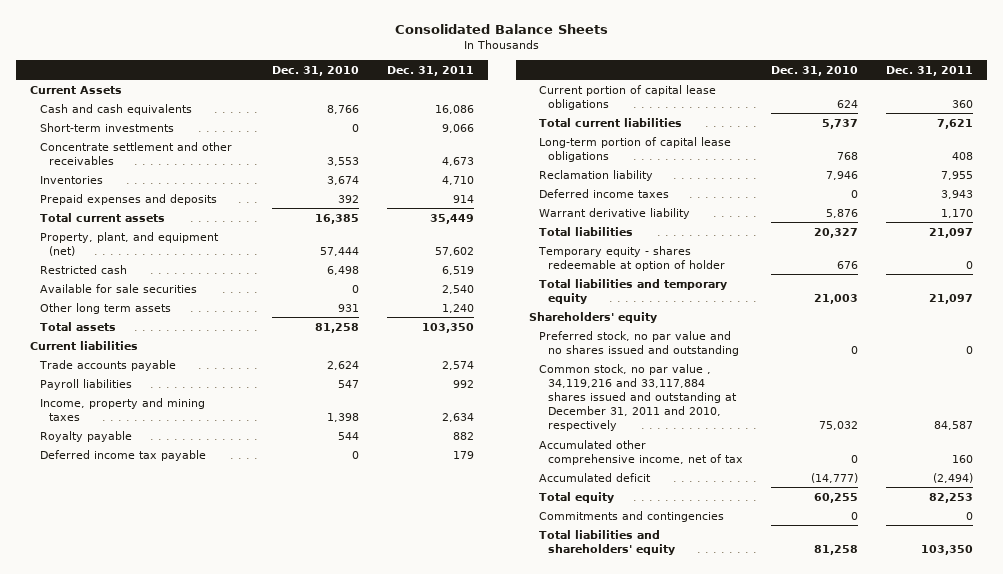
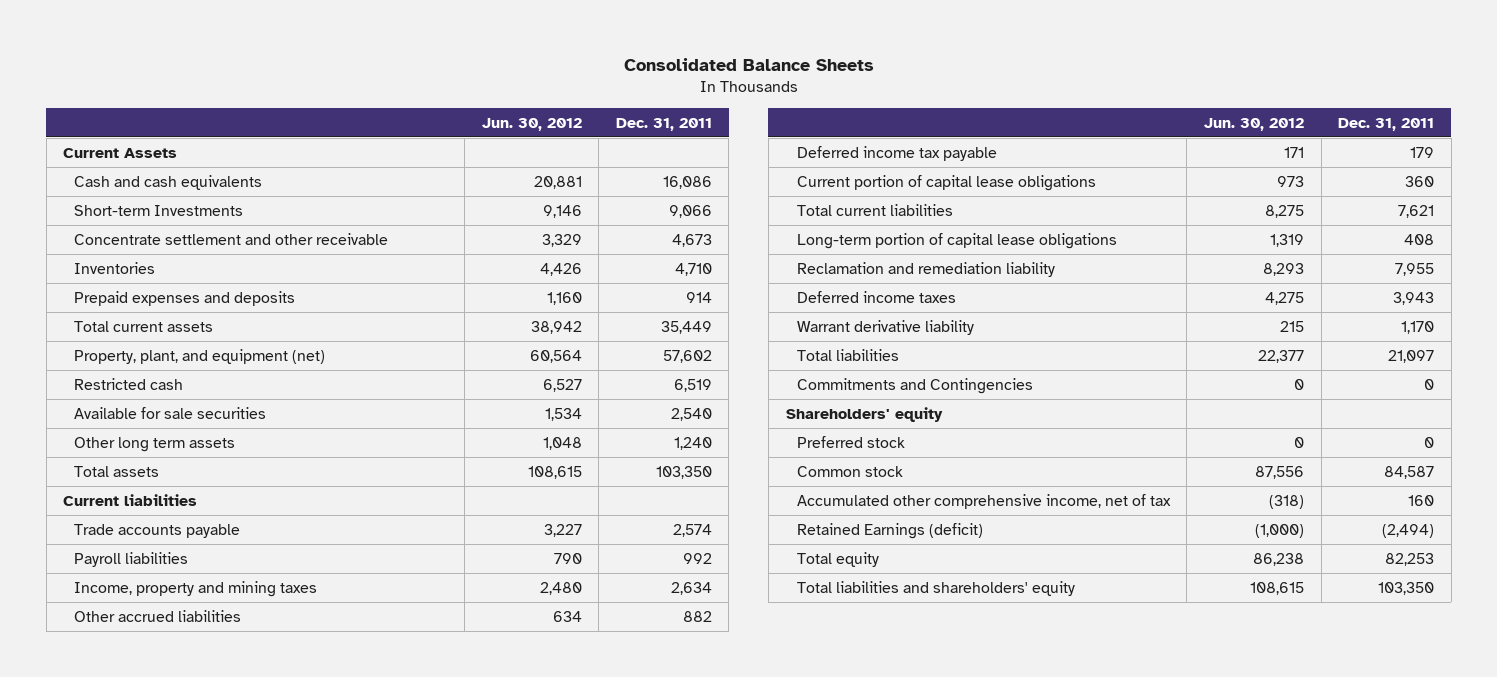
[271,65,359,76] Dec. 31, 2010 -> none
none -> [481,117,582,131] Jun. 30, 2012
[39,122,174,132] Short-term investments -> [74,204,244,216] Short-term Investments
[39,141,232,165] Concentrate settlement and other receivables -> [74,232,389,245] Concentrate settlement and other receivable
[39,430,132,442] Royalty payable -> [74,609,242,622] Other accrued liabilities
[538,169,653,181] Reclamation liability -> [796,261,1055,277] Reclamation and remediation liability
[537,245,726,271] Temporary equity - shares redeemable at option of holder -> none
[538,278,727,304] Total liabilities and temporary equity -> none
none -> [796,377,1033,394] Commitments and Contingencies
[538,330,740,356] Preferred stock, no par value and no shares issued and outstanding -> [796,435,905,448] Preferred stock
[538,363,738,432] Common stock, no par value , 34,119,216 and 33,117,884 shares issued and outstanding at December 31, 2011 and 2010, respectively -> [796,465,903,477] Common stock
[538,472,651,482] Accumulated deficit -> [796,522,983,539] Retained Earnings (deficit)
[538,510,724,522] Commitments and contingencies -> none

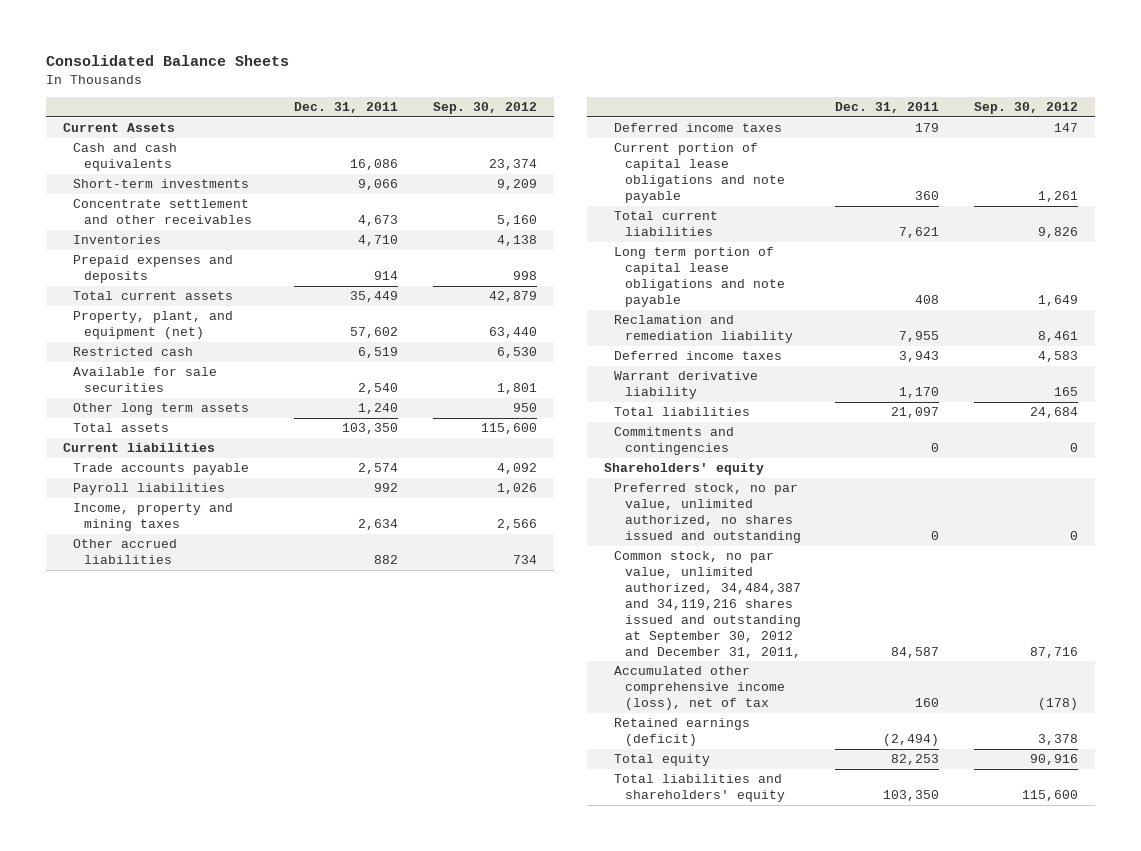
[481,117,582,131] Jun. 30, 2012 -> none
none -> [432,102,537,115] Sep. 30, 2012
[74,204,244,216] Short-term Investments -> [73,179,250,189] Short-term investments
[74,232,389,245] Concentrate settlement and other receivable -> [73,199,253,225] Concentrate settlement and other receivables
[796,145,997,161] Deferred income tax payable -> [614,123,783,133] Deferred income taxes
[796,174,1096,191] Current portion of capital lease obligations -> [614,143,786,204] Current portion of capital lease obligations and note payable
[796,232,1117,249] Long-term portion of capital lease obligations -> [614,247,786,308] Long term portion of capital lease obligations and note payable
[796,377,1033,394] Commitments and Contingencies -> [614,427,735,456] Commitments and contingencies
[796,435,905,448] Preferred stock -> [614,483,802,544] Preferred stock, no par value, unlimited authorized, no shares issued and outstanding
[796,465,903,477] Common stock -> [614,551,802,658] Common stock, no par value, unlimited authorized, 34,484,387 and 34,119,216 shares issued and outstanding at September 30, 2012 and December 31, 2011,
[796,493,1171,509] Accumulated other comprehensive income, net of tax -> [614,666,786,711] Accumulated other comprehensive income (loss), net of tax
[796,522,983,539] Retained Earnings (deficit) -> [614,718,751,747] Retained earnings (deficit)

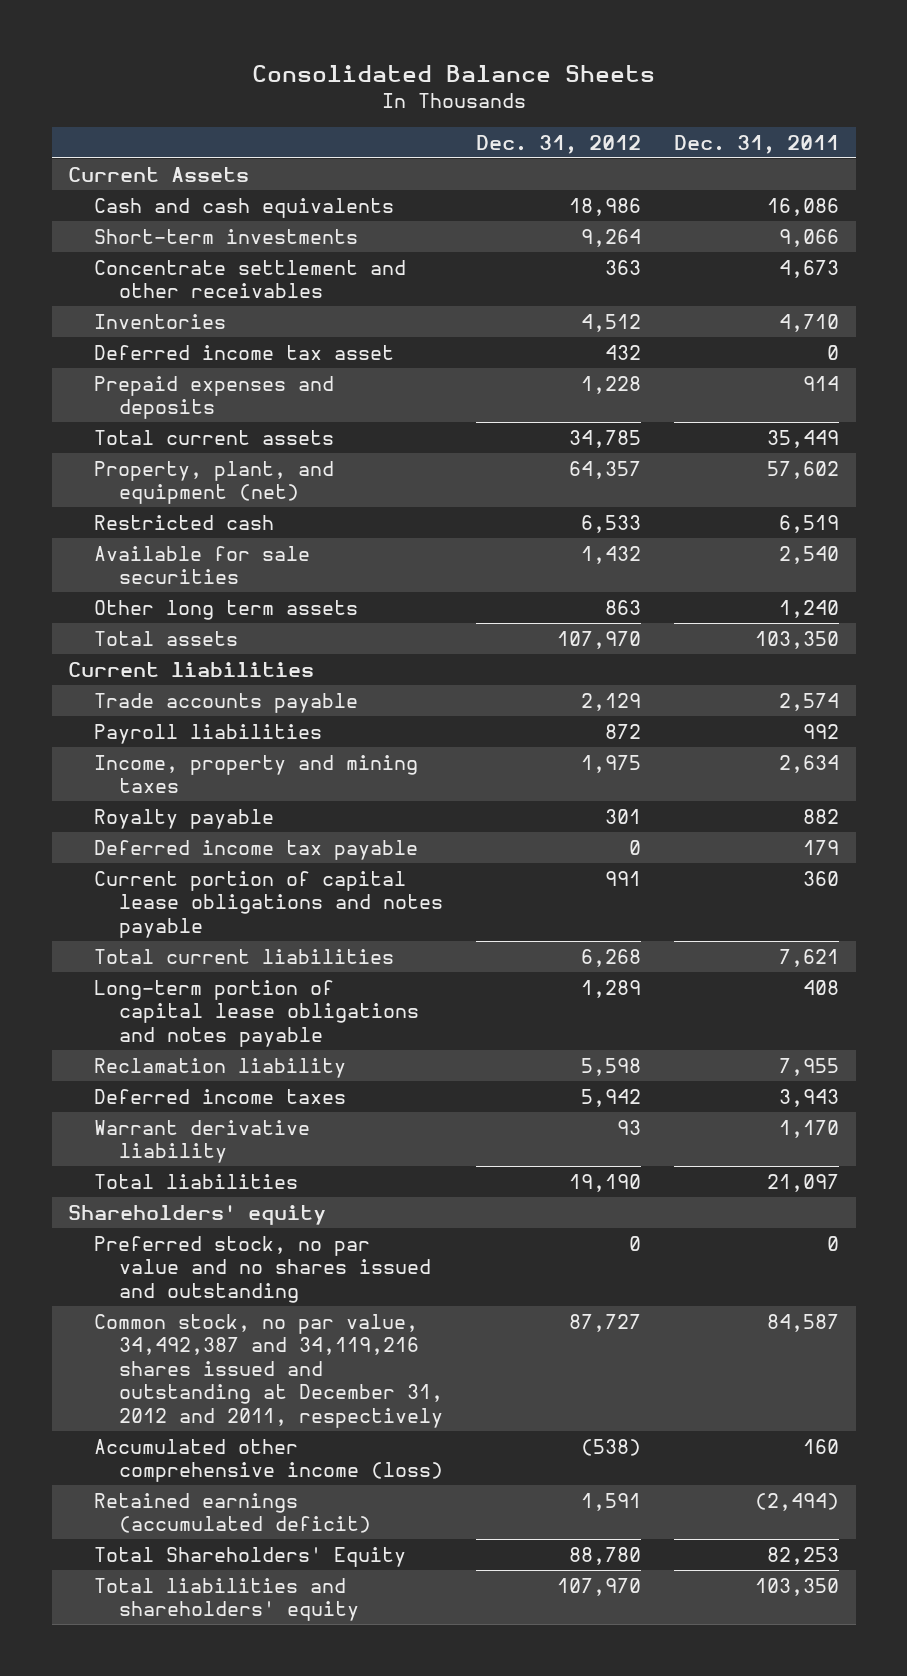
[432,102,537,115] Sep. 30, 2012 -> none
none -> [476,134,642,154] Dec. 31, 2012
none -> [93,344,394,360] Deferred income tax asset
[73,539,178,565] Other accrued liabilities -> [93,808,274,829] Royalty payable
[614,123,783,133] Deferred income taxes -> [93,839,418,860] Deferred income tax payable
[614,143,786,204] Current portion of capital lease obligations and note payable -> [93,870,444,938] Current portion of capital lease obligations and notes payable
[614,247,786,308] Long term portion of capital lease obligations and note payable -> [93,979,420,1047] Long-term portion of capital lease obligations and notes payable
[614,315,794,344] Reclamation and remediation liability -> [93,1057,346,1078] Reclamation liability
[614,427,735,456] Commitments and contingencies -> none
[614,483,802,544] Preferred stock, no par value, unlimited authorized, no shares issued and outstanding -> [93,1235,432,1303] Preferred stock, no par value and no shares issued and outstanding
[614,551,802,658] Common stock, no par value, unlimited authorized, 34,484,387 and 34,119,216 shares issued and outstanding at September 30, 2012 and December 31, 2011, -> [93,1313,444,1428] Common stock, no par value, 34,492,387 and 34,119,216 shares issued and outstanding at December 31, 2012 and 2011, respectively
[614,666,786,711] Accumulated other comprehensive income (loss), net of tax -> [93,1438,444,1483] Accumulated other comprehensive income (loss)
[614,718,751,747] Retained earnings (deficit) -> [93,1492,372,1534] Retained earnings (accumulated deficit)
[614,754,711,767] Total equity -> [93,1546,406,1567] Total Shareholders' Equity

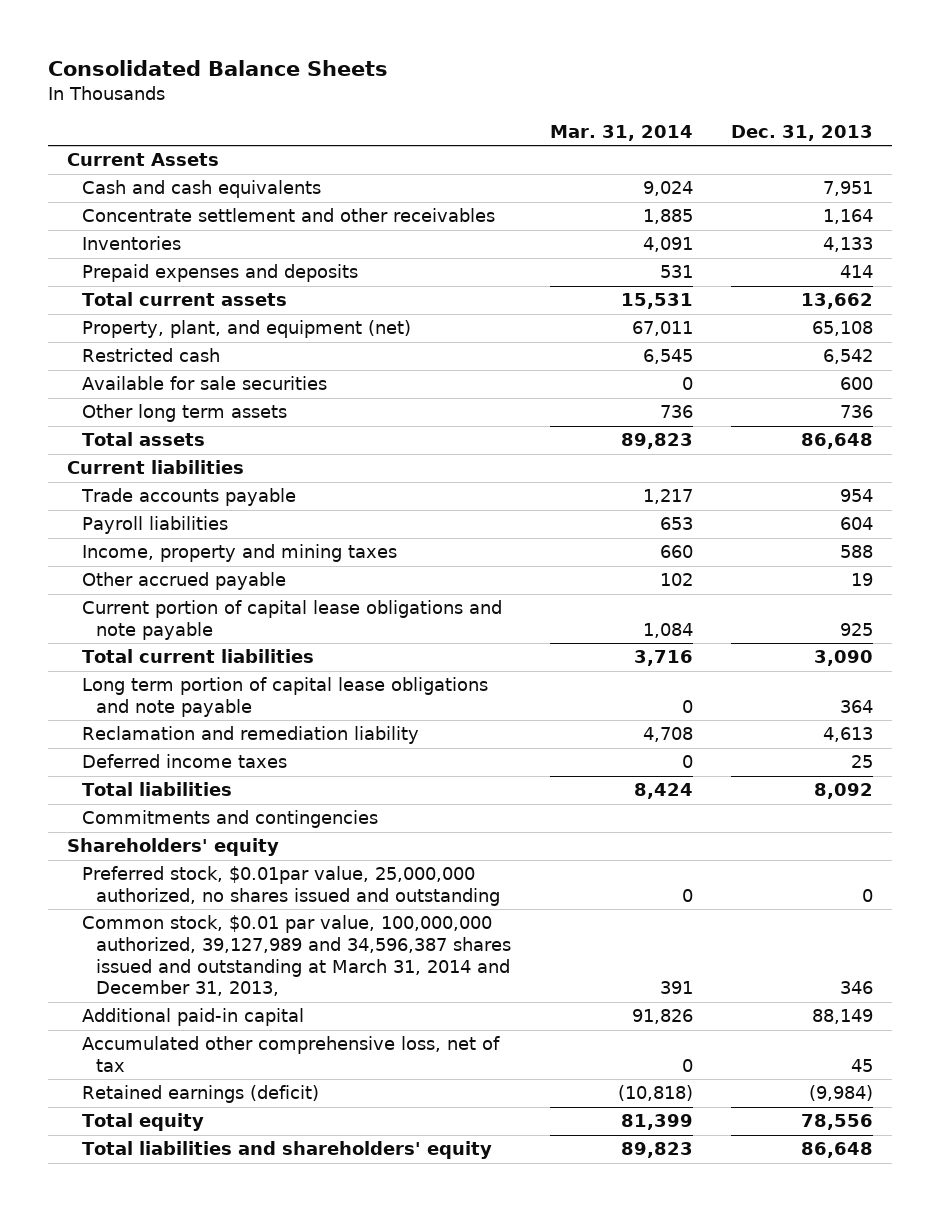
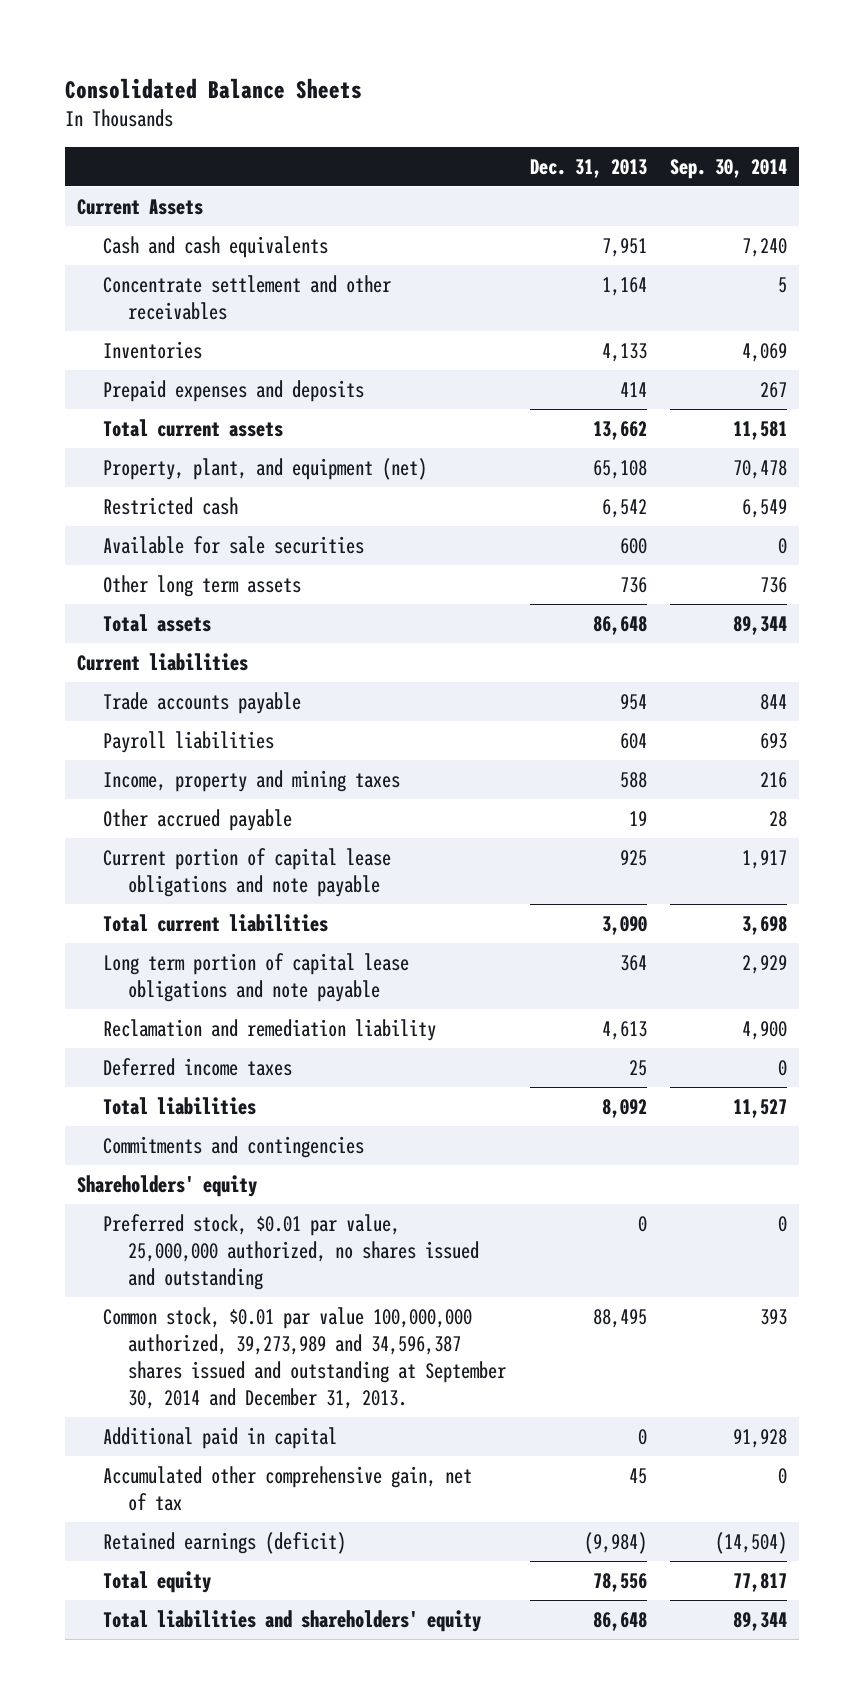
[549,125,693,142] Mar. 31, 2014 -> none
none -> [670,158,788,179] Sep. 30, 2014
[81,866,501,907] Preferred stock, $0.01par value, 25,000,000 authorized, no shares issued and outstanding -> [102,1213,480,1290] Preferred stock, $0.01 par value, 25,000,000 authorized, no shares issued and outstanding
[81,915,512,997] Common stock, $0.01 par value, 100,000,000 authorized, 39,127,989 and 34,596,387 shares issued and outstanding at March 31, 2014 and December 31, 2013, -> [102,1306,507,1409] Common stock, $0.01 par value 100,000,000 authorized, 39,273,989 and 34,596,387 shares issued and outstanding at September 30, 2014 and December 31, 2013.
[839,981,873,995] 346 -> [592,1308,647,1328] 88,495
[81,1008,304,1027] Additional paid-in capital -> [102,1426,337,1449] Additional paid in capital
[811,1009,873,1025] 88,149 -> [637,1428,647,1445] 0
[81,1036,500,1073] Accumulated other comprehensive loss, net of tax -> [102,1465,472,1511] Accumulated other comprehensive gain, net of tax

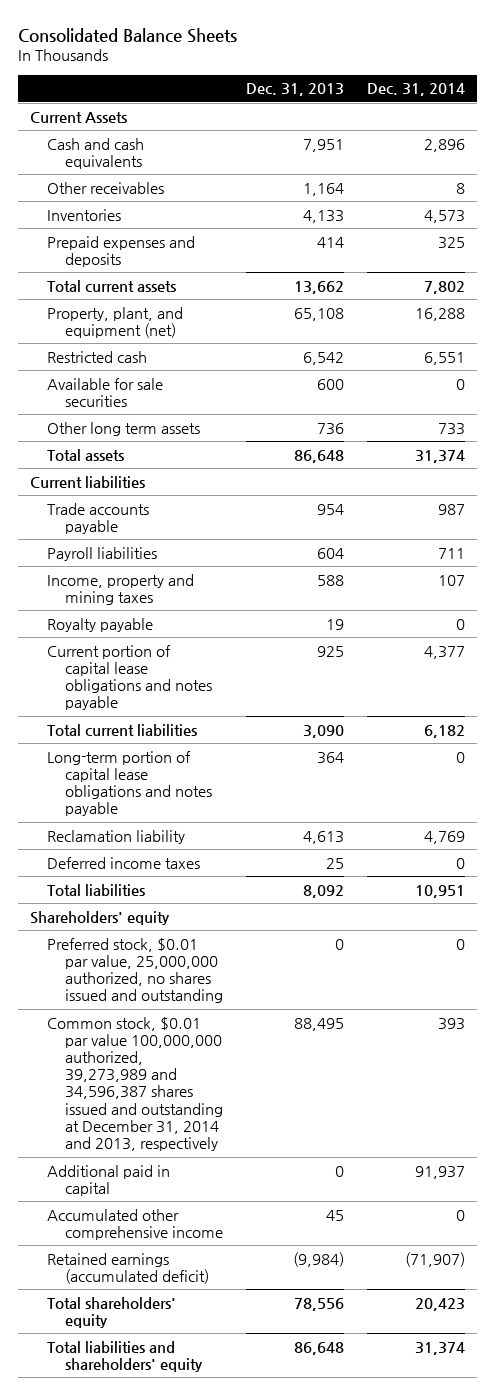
[670,158,788,179] Sep. 30, 2014 -> none
none -> [367,83,466,97] Dec. 31, 2014
[102,274,391,320] Concentrate settlement and other receivables -> [47,181,165,194] Other receivables
[102,808,292,831] Other accrued payable -> none
none -> [47,617,154,632] Royalty payable
[102,847,391,897] Current portion of capital lease obligations and note payable -> [47,644,212,711] Current portion of capital lease obligations and notes payable
[102,952,409,1002] Long term portion of capital lease obligations and note payable -> [47,750,212,817] Long-term portion of capital lease obligations and notes payable
[102,1018,436,1041] Reclamation and remediation liability -> [47,829,186,844] Reclamation liability
[102,1135,364,1158] Commitments and contingencies -> none
[102,1306,507,1409] Common stock, $0.01 par value 100,000,000 authorized, 39,273,989 and 34,596,387 shares issued and outstanding at September 30, 2014 and December 31, 2013. -> [47,1016,223,1152] Common stock, $0.01 par value 100,000,000 authorized, 39,273,989 and 34,596,387 shares issued and outstanding at December 31, 2014 and 2013, respectively
[102,1465,472,1511] Accumulated other comprehensive gain, net of tax -> [47,1208,223,1240] Accumulated other comprehensive income
[102,1531,346,1554] Retained earnings (deficit) -> [47,1252,209,1284] Retained earnings (accumulated deficit)
[102,1570,211,1593] Total equity -> [47,1296,177,1328] Total shareholders' equity

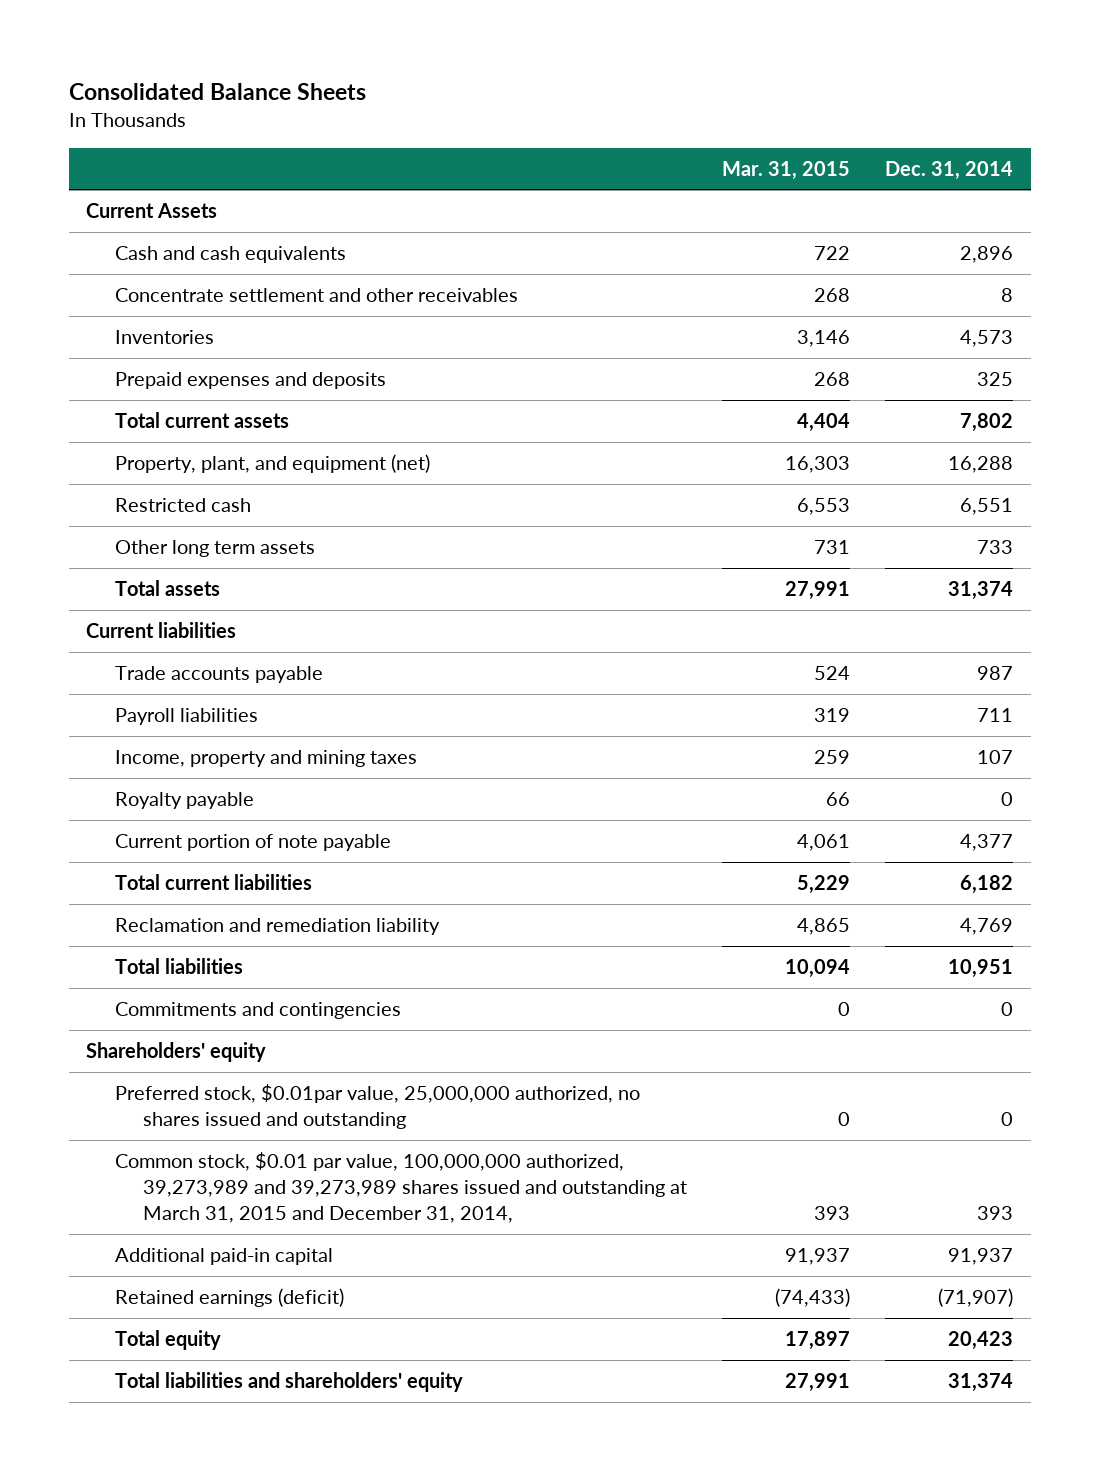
[245,83,344,97] Dec. 31, 2013 -> none
none -> [722,160,851,180] Mar. 31, 2015
[47,181,165,194] Other receivables -> none
none -> [114,288,518,303] Concentrate settlement and other receivables
[47,377,164,407] Available for sale securities -> none
[47,644,212,711] Current portion of capital lease obligations and notes payable -> [114,834,391,852] Current portion of note payable
[47,750,212,817] Long-term portion of capital lease obligations and notes payable -> none
[47,856,201,869] Deferred income taxes -> none
[47,829,186,844] Reclamation liability -> [114,918,440,936] Reclamation and remediation liability
none -> [114,1002,401,1020] Commitments and contingencies
[47,1208,223,1240] Accumulated other comprehensive income -> none
[47,937,223,1004] Preferred stock, $0.01 par value, 25,000,000 authorized, no shares issued and outstanding -> [114,1084,640,1130] Preferred stock, $0.01par value, 25,000,000 authorized, no shares issued and outstanding
[47,1016,223,1152] Common stock, $0.01 par value 100,000,000 authorized, 39,273,989 and 34,596,387 shares issued and outstanding at December 31, 2014 and 2013, respectively -> [114,1152,688,1224] Common stock, $0.01 par value, 100,000,000 authorized, 39,273,989 and 39,273,989 shares issued and outstanding at March 31, 2015 and December 31, 2014,
[47,1164,171,1196] Additional paid in capital -> [114,1248,333,1266] Additional paid-in capital
[47,1252,209,1284] Retained earnings (accumulated deficit) -> [114,1288,344,1308] Retained earnings (deficit)
[47,1296,177,1328] Total shareholders' equity -> [114,1330,221,1351] Total equity

